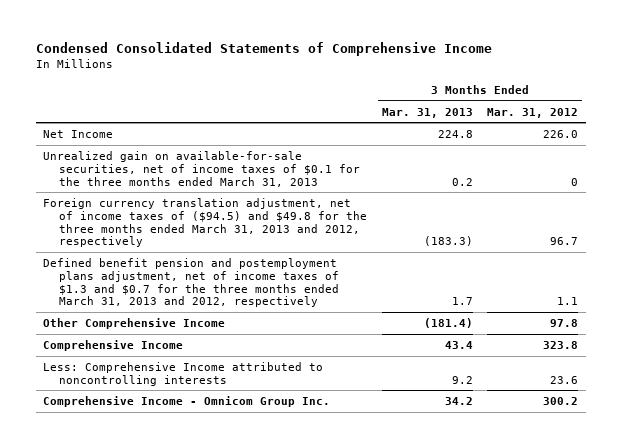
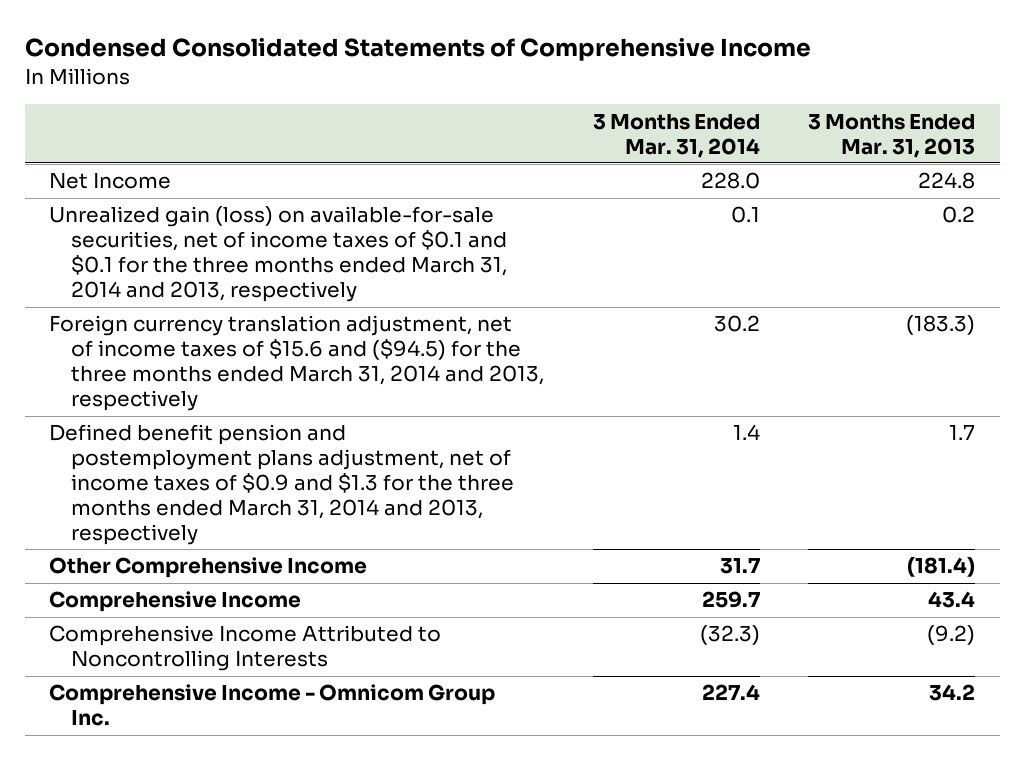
[487,107,579,118] Mar. 31, 2012 -> none
none -> [592,113,760,158] 3 Months Ended Mar. 31, 2014
[43,150,360,187] Unrealized gain on available-for-sale securities, net of income taxes of $0.1 for the three months ended March 31, 2013 -> [48,206,508,303] Unrealized gain (loss) on available-for-sale securities, net of income taxes of $0.1 and $0.1 for the three months ended March 31, 2014 and 2013, respectively
[43,197,367,248] Foreign currency translation adjustment, net of income taxes of ($94.5) and $49.8 for the three months ended March 31, 2013 and 2012, respectively -> [48,315,545,412] Foreign currency translation adjustment, net of income taxes of $15.6 and ($94.5) for the three months ended March 31, 2014 and 2013, respectively
[43,257,339,308] Defined benefit pension and postemployment plans adjustment, net of income taxes of $1.3 and $0.7 for the three months ended March 31, 2013 and 2012, respectively -> [48,424,515,546] Defined benefit pension and postemployment plans adjustment, net of income taxes of $0.9 and $1.3 for the three months ended March 31, 2014 and 2013, respectively
[43,361,324,386] Less: Comprehensive Income attributed to noncontrolling interests -> [48,625,441,672] Comprehensive Income Attributed to Noncontrolling Interests
[451,375,473,384] 9.2 -> [927,625,976,646] (9.2)

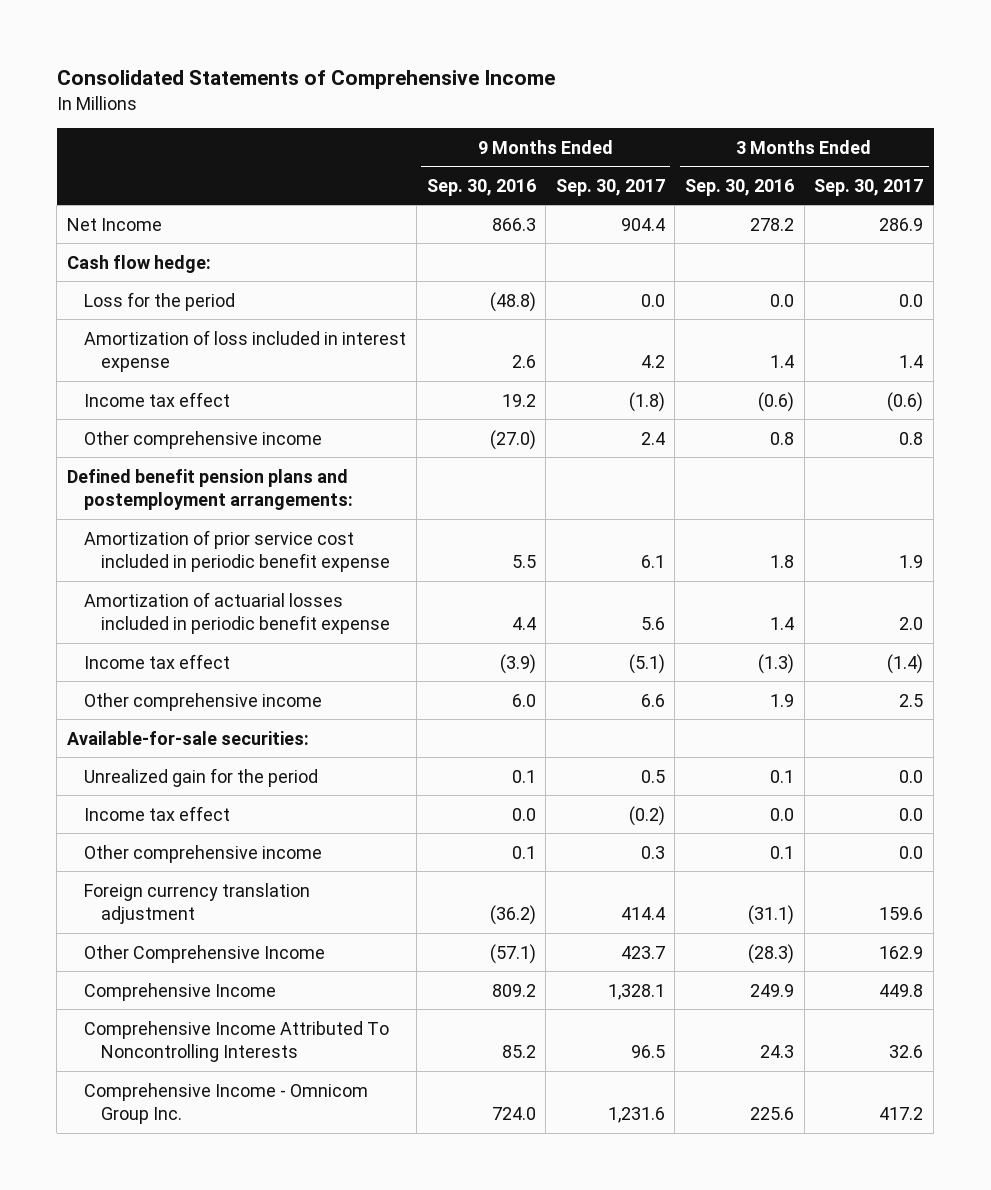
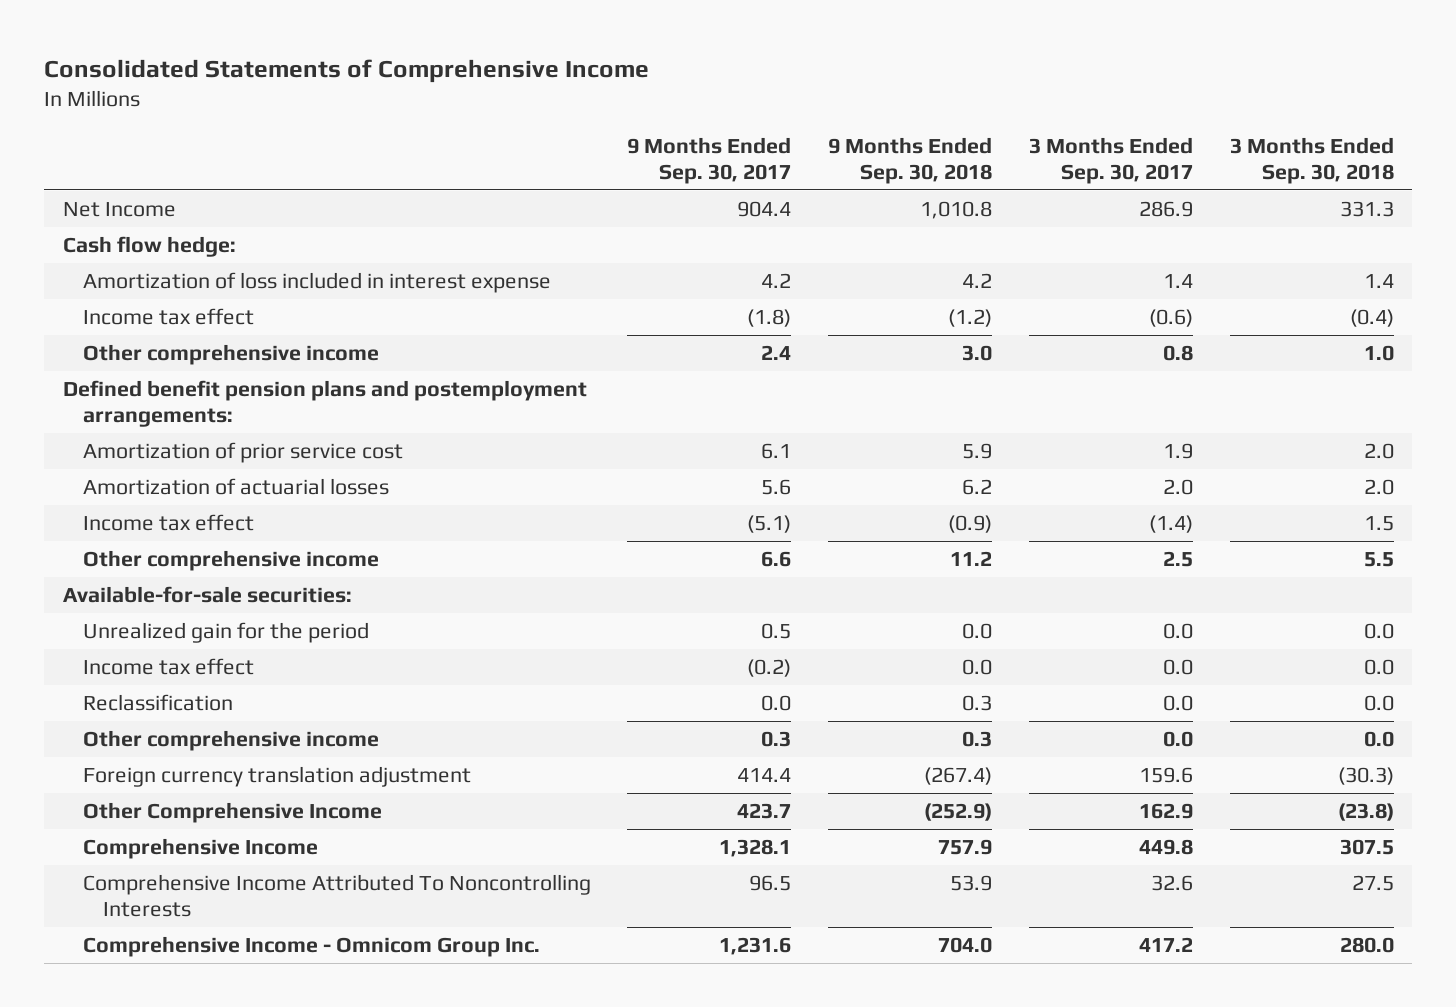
[426,178,536,196] Sep. 30, 2016 -> none
[685,178,795,196] Sep. 30, 2016 -> none
none -> [828,136,993,185] 9 Months Ended Sep. 30, 2018
none -> [1229,136,1394,185] 3 Months Ended Sep. 30, 2018
[84,291,236,311] Loss for the period -> none
[84,529,391,573] Amortization of prior service cost included in periodic benefit expense -> [82,441,403,463] Amortization of prior service cost
[84,591,391,635] Amortization of actuarial losses included in periodic benefit expense -> [82,477,389,495] Amortization of actuarial losses
none -> [82,693,233,711] Reclassification

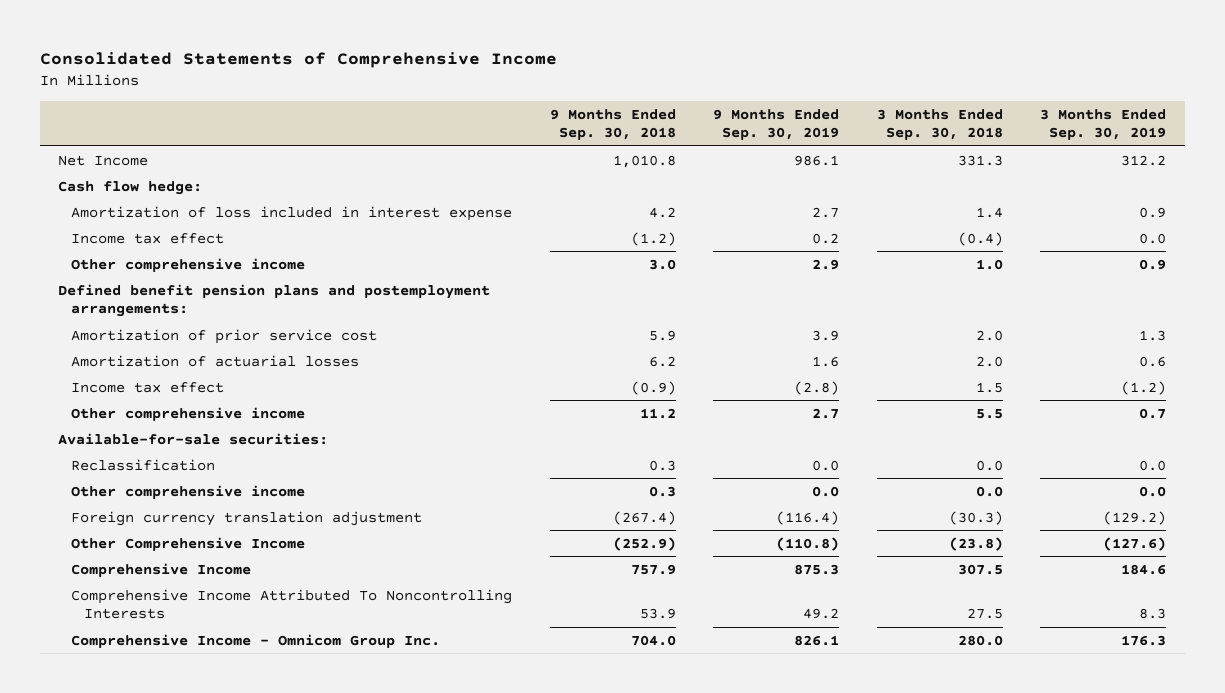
[627,136,792,185] 9 Months Ended Sep. 30, 2017 -> none
[1028,136,1193,185] 3 Months Ended Sep. 30, 2017 -> none
none -> [713,108,840,141] 9 Months Ended Sep. 30, 2019
none -> [1040,108,1167,141] 3 Months Ended Sep. 30, 2019
[82,621,369,643] Unrealized gain for the period -> none
[82,657,254,675] Income tax effect -> none

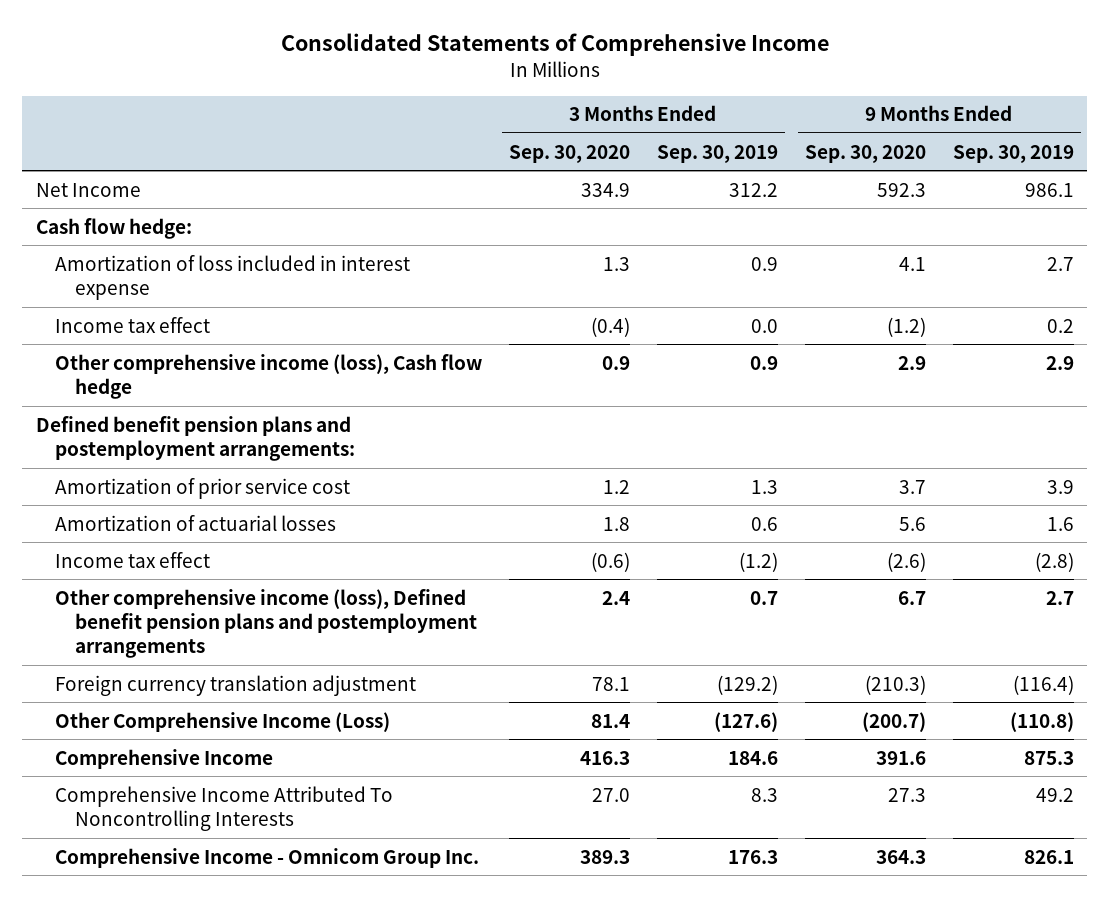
[549,108,676,141] 9 Months Ended Sep. 30, 2018 -> none
[876,108,1003,141] 3 Months Ended Sep. 30, 2018 -> none
none -> [508,144,630,163] Sep. 30, 2020
none -> [804,144,926,163] Sep. 30, 2020
[71,257,306,272] Other comprehensive income -> [55,353,483,399] Other comprehensive income (loss), Cash flow hedge
[58,432,329,445] Available-for-sale securities: -> none
[71,458,216,471] Reclassification -> none
[71,484,306,499] Other comprehensive income -> none
[71,406,306,421] Other comprehensive income -> [55,588,477,659] Other comprehensive income (loss), Defined benefit pension plans and postemployment arrangements
[71,536,306,551] Other Comprehensive Income -> [55,711,391,732] Other Comprehensive Income (Loss)

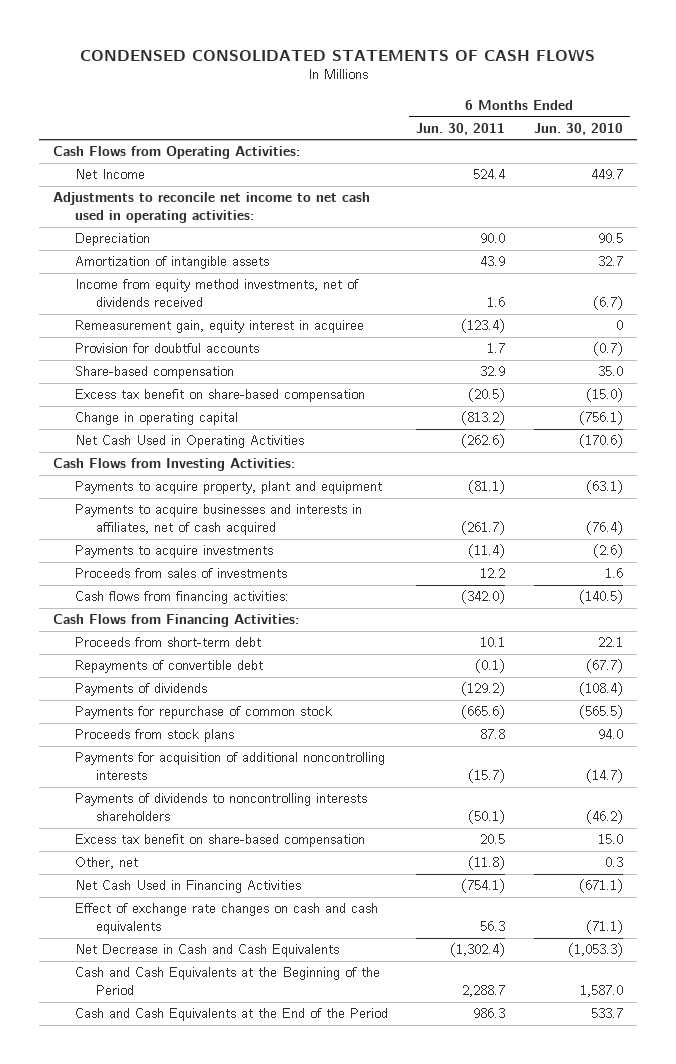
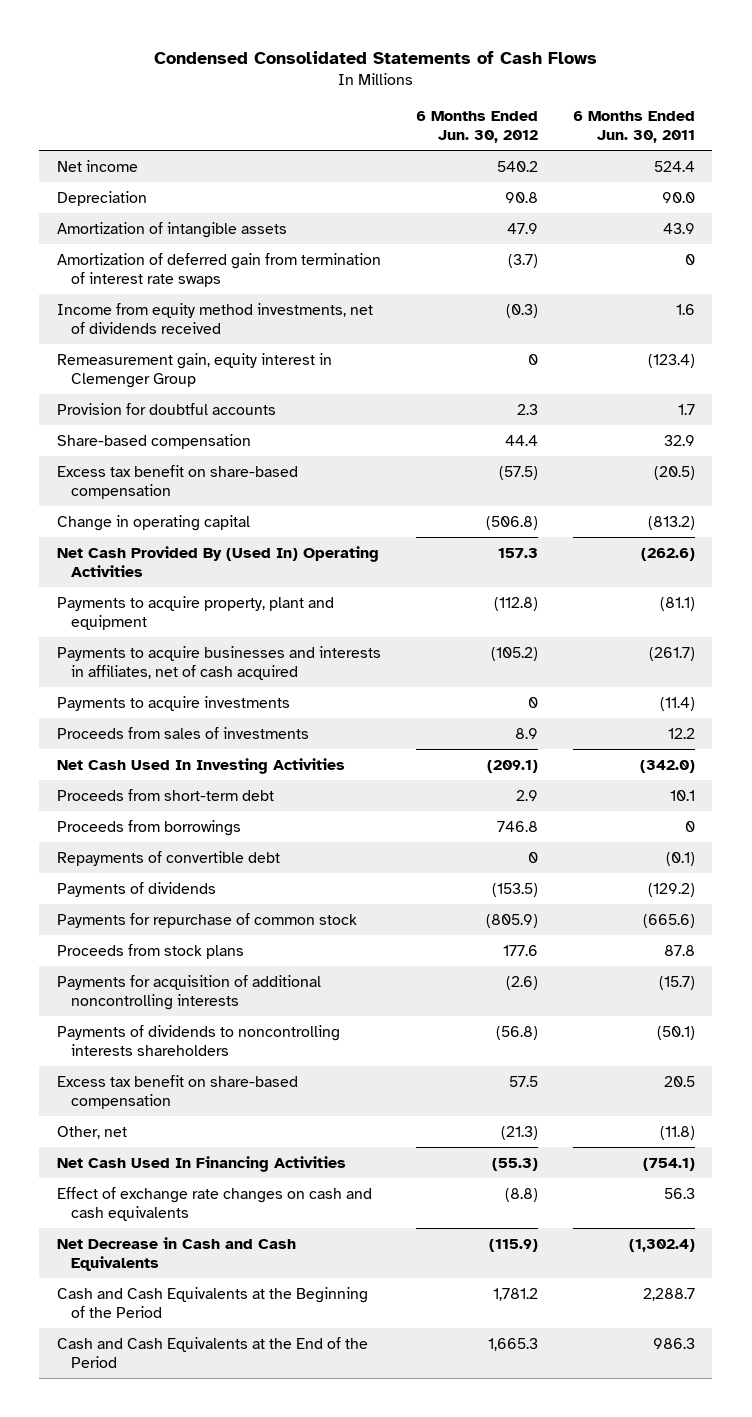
[79,48,595,61] CONDENSED CONSOLIDATED STATEMENTS OF CASH FLOWS -> [153,50,597,64] Condensed Consolidated Statements of Cash Flows
[533,122,623,135] Jun. 30, 2010 -> none
none -> [415,111,538,143] 6 Months Ended Jun. 30, 2012
[53,146,301,160] Cash Flows from Operating Activities: -> none
[53,192,371,224] Adjustments to reconcile net income to net cash used in operating activities: -> none
[74,169,145,180] Net Income -> [56,159,138,172] Net income
none -> [56,252,381,287] Amortization of deferred gain from termination of interest rate swaps
[74,320,364,334] Remeasurement gain, equity interest in acquiree -> [56,352,332,388] Remeasurement gain, equity interest in Clemenger Group
[53,458,296,472] Cash Flows from Investing Activities: -> none
[74,435,304,449] Net Cash Used in Operating Activities -> [56,545,379,577] Net Cash Provided By (Used In) Operating Activities
[53,614,300,628] Cash Flows from Financing Activities: -> none
[74,591,289,605] Cash flows from financing activities: -> [56,757,345,774] Net Cash Used In Investing Activities
none -> [56,819,241,836] Proceeds from borrowings
[74,880,301,894] Net Cash Used in Financing Activities -> [56,1155,346,1172] Net Cash Used In Financing Activities

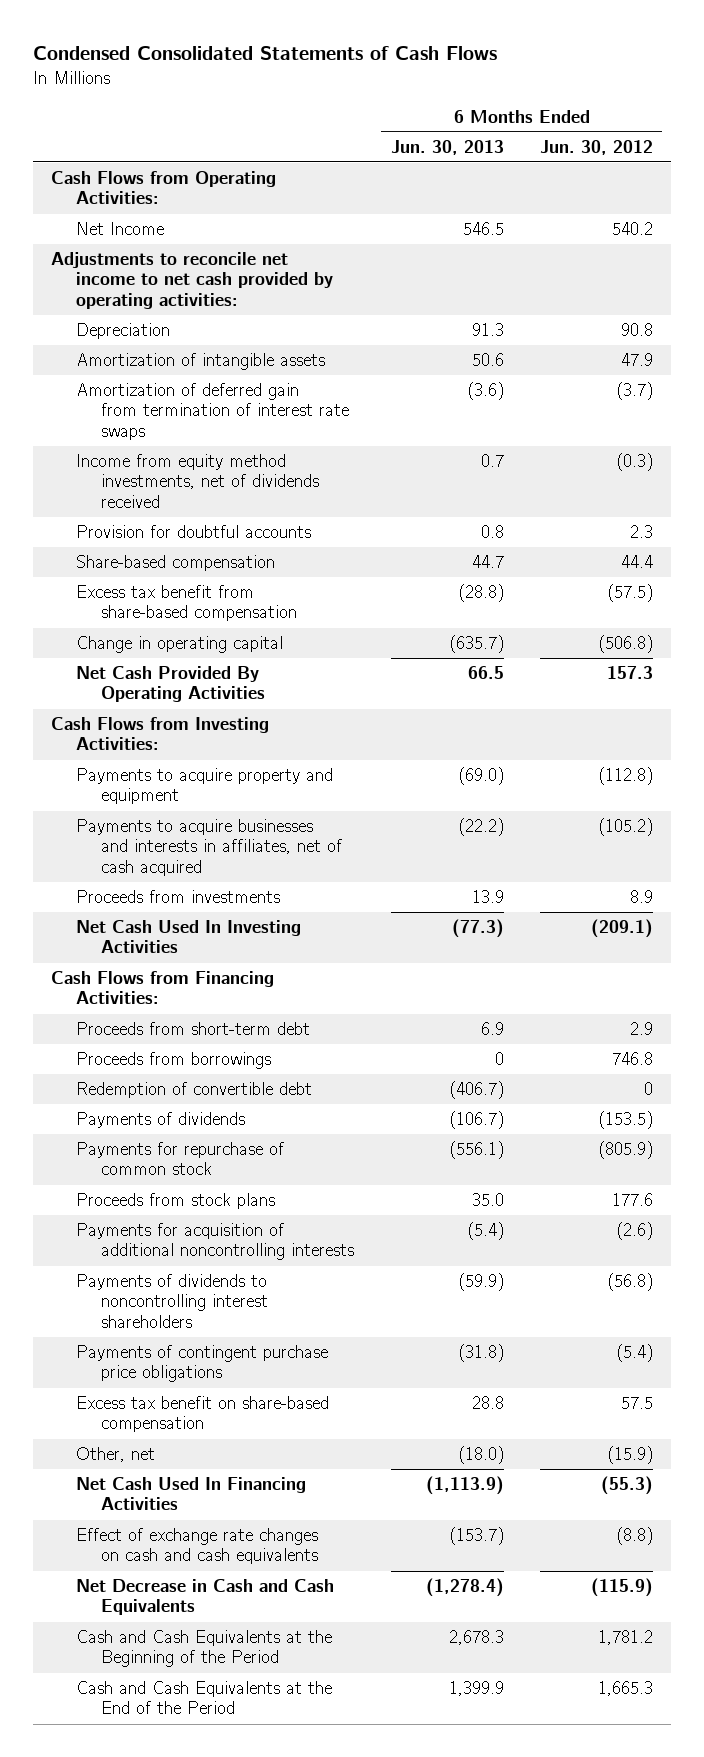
[572,111,695,143] 6 Months Ended Jun. 30, 2011 -> none
none -> [390,139,504,155] Jun. 30, 2013
none -> [51,171,277,205] Cash Flows from Operating Activities:
[56,159,138,172] Net income -> [76,222,165,236] Net Income
none -> [51,252,334,309] Adjustments to reconcile net income to net cash provided by operating activities:
[56,352,332,388] Remeasurement gain, equity interest in Clemenger Group -> none
[56,464,298,499] Excess tax benefit on share-based compensation -> [76,585,298,622] Excess tax benefit from share-based compensation
[56,545,379,577] Net Cash Provided By (Used In) Operating Activities -> [76,666,266,703] Net Cash Provided By Operating Activities
none -> [51,717,270,751] Cash Flows from Investing Activities:
[56,595,334,630] Payments to acquire property, plant and equipment -> [76,768,334,805] Payments to acquire property and equipment
[56,695,290,711] Payments to acquire investments -> none
[56,726,309,739] Proceeds from sales of investments -> [76,890,281,904] Proceeds from investments
none -> [51,971,275,1005] Cash Flows from Financing Activities:
[56,850,280,866] Repayments of convertible debt -> [76,1082,313,1099] Redemption of convertible debt
[56,1024,340,1056] Payments of dividends to noncontrolling interests shareholders -> [76,1274,269,1328] Payments of dividends to noncontrolling interest shareholders
none -> [76,1345,329,1383] Payments of contingent purchase price obligations
[500,1125,538,1140] (21.3) -> [606,1446,653,1465] (15.9)

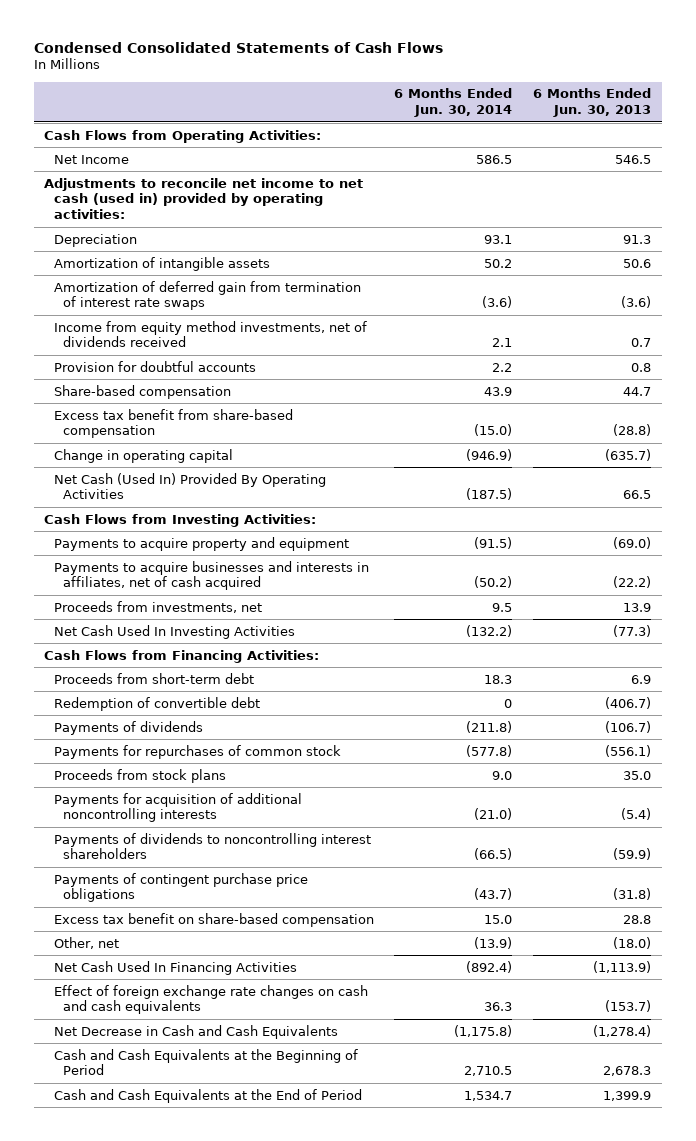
[539,139,653,155] Jun. 30, 2012 -> none
none -> [394,88,513,117] 6 Months Ended Jun. 30, 2014
[51,252,334,309] Adjustments to reconcile net income to net cash provided by operating activities: -> [44,177,364,219] Adjustments to reconcile net income to net cash (used in) provided by operating activities:
[76,666,266,703] Net Cash Provided By Operating Activities -> [53,472,326,500] Net Cash (Used In) Provided By Operating Activities
[76,890,281,904] Proceeds from investments -> [53,600,262,613] Proceeds from investments, net
[76,1052,272,1070] Proceeds from borrowings -> none
[76,1142,285,1176] Payments for repurchase of common stock -> [53,744,341,759] Payments for repurchases of common stock
[76,1528,319,1565] Effect of exchange rate changes on cash and cash equivalents -> [53,984,368,1015] Effect of foreign exchange rate changes on cash and cash equivalents
[76,1630,333,1668] Cash and Cash Equivalents at the Beginning of the Period -> [53,1048,358,1076] Cash and Cash Equivalents at the Beginning of Period
[76,1681,333,1715] Cash and Cash Equivalents at the End of the Period -> [53,1088,362,1103] Cash and Cash Equivalents at the End of Period

